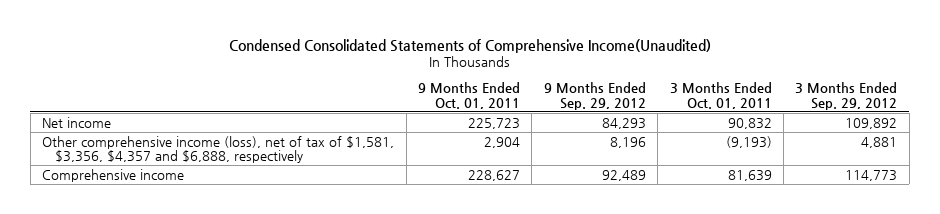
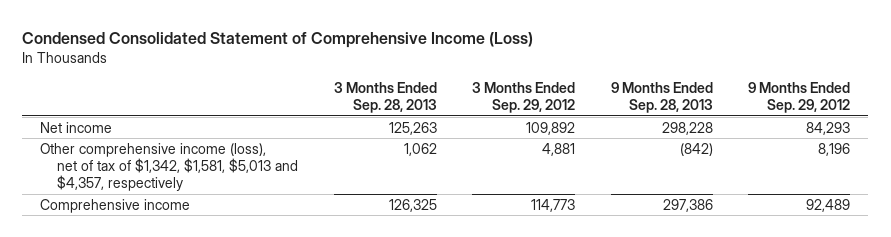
[228,38,711,53] Condensed Consolidated Statements of Comprehensive Income(Unaudited) -> [22,32,534,49] Condensed Consolidated Statement of Comprehensive Income (Loss)
[417,82,520,109] 9 Months Ended Oct. 01, 2011 -> none
[669,82,772,109] 3 Months Ended Oct. 01, 2011 -> none
none -> [333,81,437,113] 3 Months Ended Sep. 28, 2013
none -> [610,81,713,113] 9 Months Ended Sep. 28, 2013
[42,135,395,163] Other comprehensive income (loss), net of tax of $1,581, $3,356, $4,357 and $6,888, respectively -> [40,142,299,192] Other comprehensive income (loss), net of tax of $1,342, $1,581, $5,013 and $4,357, respectively

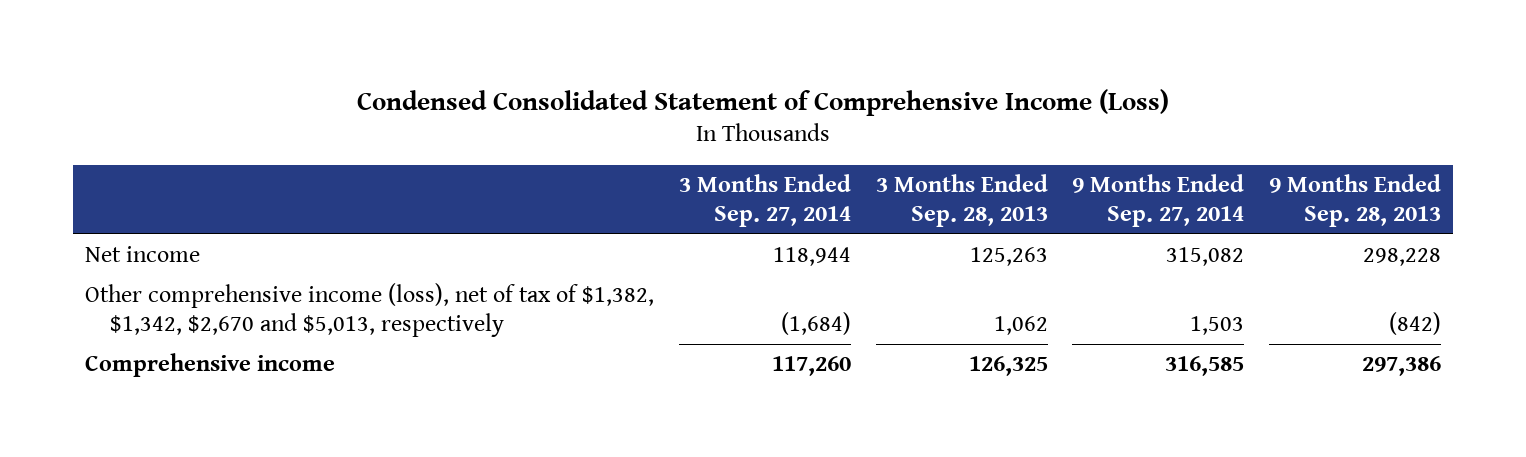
[472,81,576,113] 3 Months Ended Sep. 29, 2012 -> none
[748,81,851,113] 9 Months Ended Sep. 29, 2012 -> none
none -> [678,174,851,227] 3 Months Ended Sep. 27, 2014
none -> [1072,174,1245,227] 9 Months Ended Sep. 27, 2014
[40,142,299,192] Other comprehensive income (loss), net of tax of $1,342, $1,581, $5,013 and $4,357, respectively -> [85,283,655,338] Other comprehensive income (loss), net of tax of $1,382, $1,342, $2,670 and $5,013, respectively

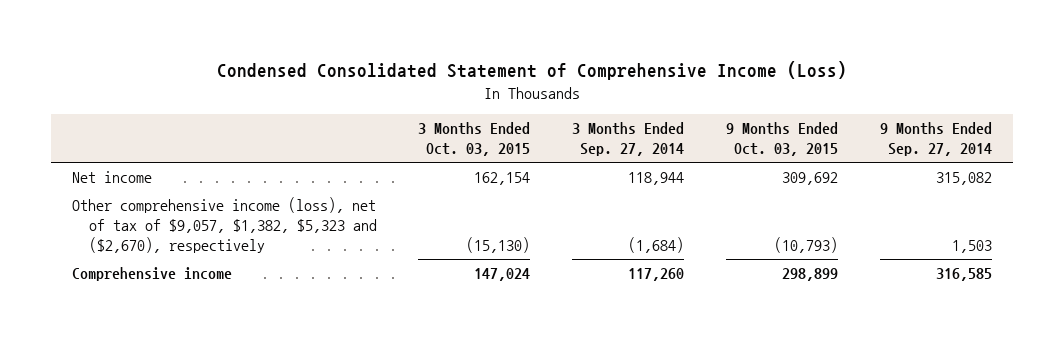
[875,174,1048,227] 3 Months Ended Sep. 28, 2013 -> none
[1268,174,1441,227] 9 Months Ended Sep. 28, 2013 -> none
none -> [418,122,531,157] 3 Months Ended Oct. 03, 2015
none -> [726,122,839,157] 9 Months Ended Oct. 03, 2015
[85,283,655,338] Other comprehensive income (loss), net of tax of $1,382, $1,342, $2,670 and $5,013, respectively -> [72,197,377,254] Other comprehensive income (loss), net of tax of $9,057, $1,382, $5,323 and ($2,670), respectively

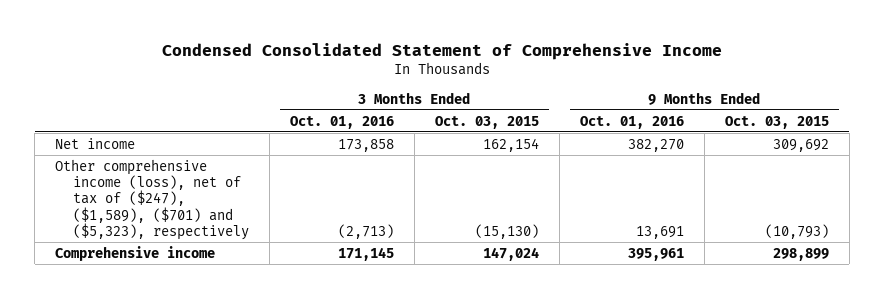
[217,61,848,81] Condensed Consolidated Statement of Comprehensive Income (Loss) -> [162,42,723,60] Condensed Consolidated Statement of Comprehensive Income
[572,122,685,157] 3 Months Ended Sep. 27, 2014 -> none
[880,122,993,157] 9 Months Ended Sep. 27, 2014 -> none
none -> [289,115,394,129] Oct. 01, 2016
none -> [579,115,684,129] Oct. 01, 2016
[72,197,377,254] Other comprehensive income (loss), net of tax of $9,057, $1,382, $5,323 and ($2,670), respectively -> [55,158,249,241] Other comprehensive income (loss), net of tax of ($247), ($1,589), ($701) and ($5,323), respectively

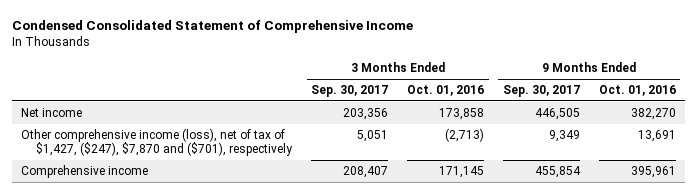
[434,115,539,129] Oct. 03, 2015 -> none
[724,115,829,129] Oct. 03, 2015 -> none
none -> [311,85,389,98] Sep. 30, 2017
none -> [502,85,580,98] Sep. 30, 2017
[55,158,249,241] Other comprehensive income (loss), net of tax of ($247), ($1,589), ($701) and ($5,323), respectively -> [20,127,294,157] Other comprehensive income (loss), net of tax of $1,427, ($247), $7,870 and ($701), respectively

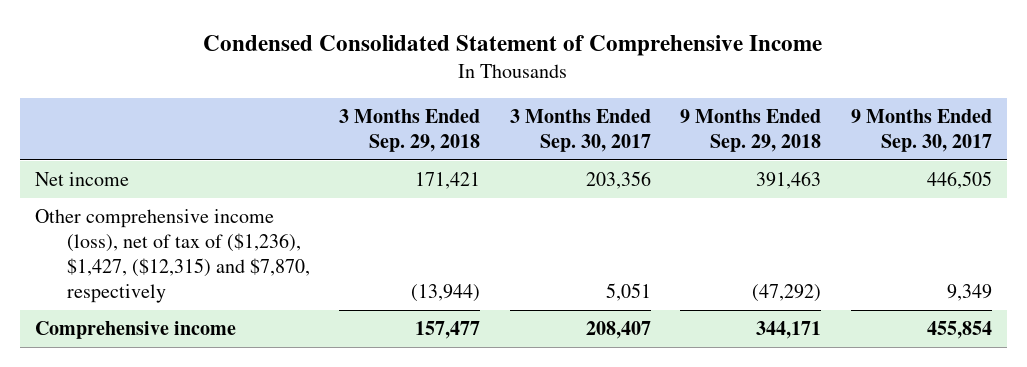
[407,85,485,97] Oct. 01, 2016 -> none
[598,85,676,97] Oct. 01, 2016 -> none
none -> [339,108,481,152] 3 Months Ended Sep. 29, 2018
none -> [680,108,822,152] 9 Months Ended Sep. 29, 2018
[20,127,294,157] Other comprehensive income (loss), net of tax of $1,427, ($247), $7,870 and ($701), respectively -> [34,208,310,303] Other comprehensive income (loss), net of tax of ($1,236), $1,427, ($12,315) and $7,870, respectively

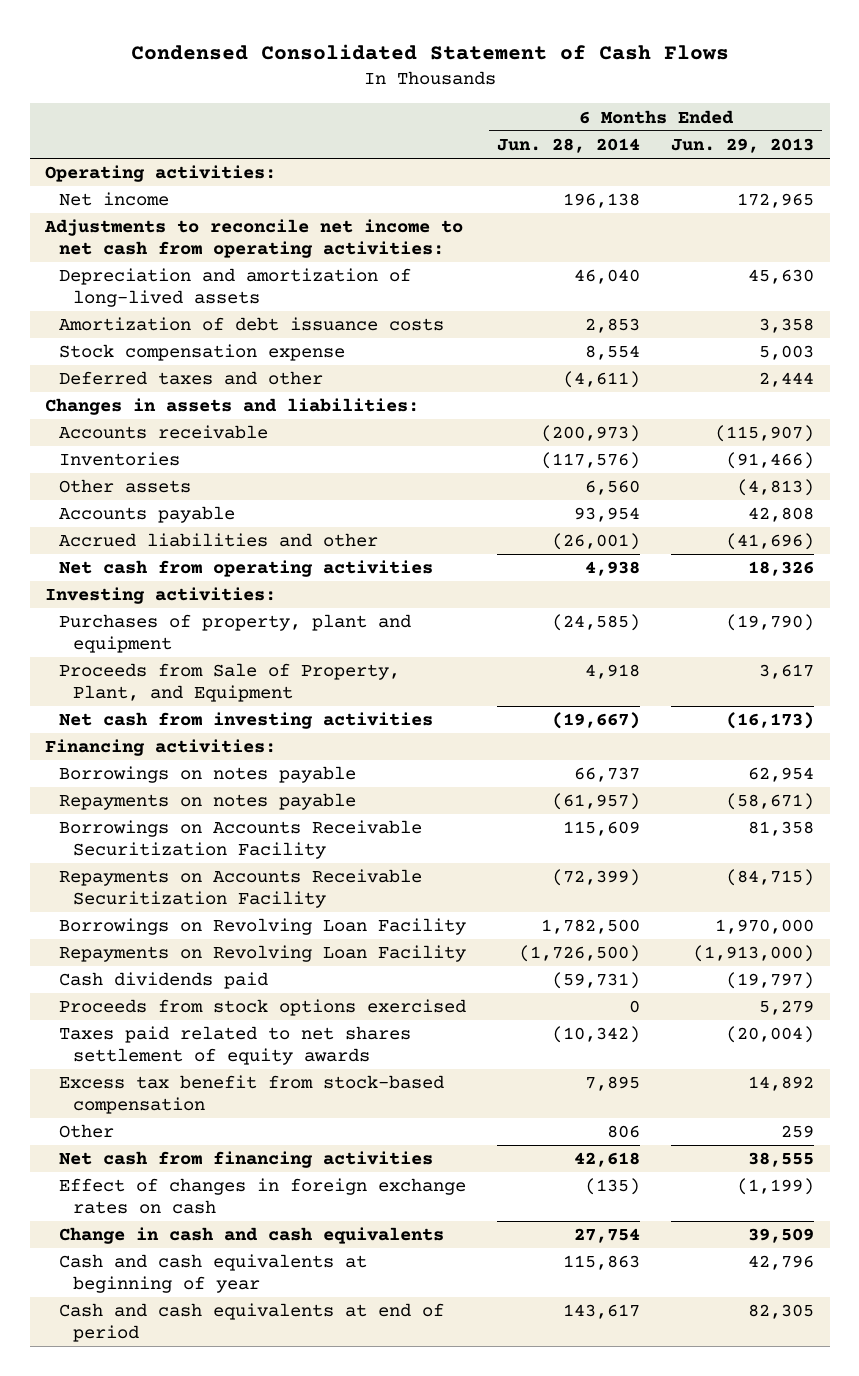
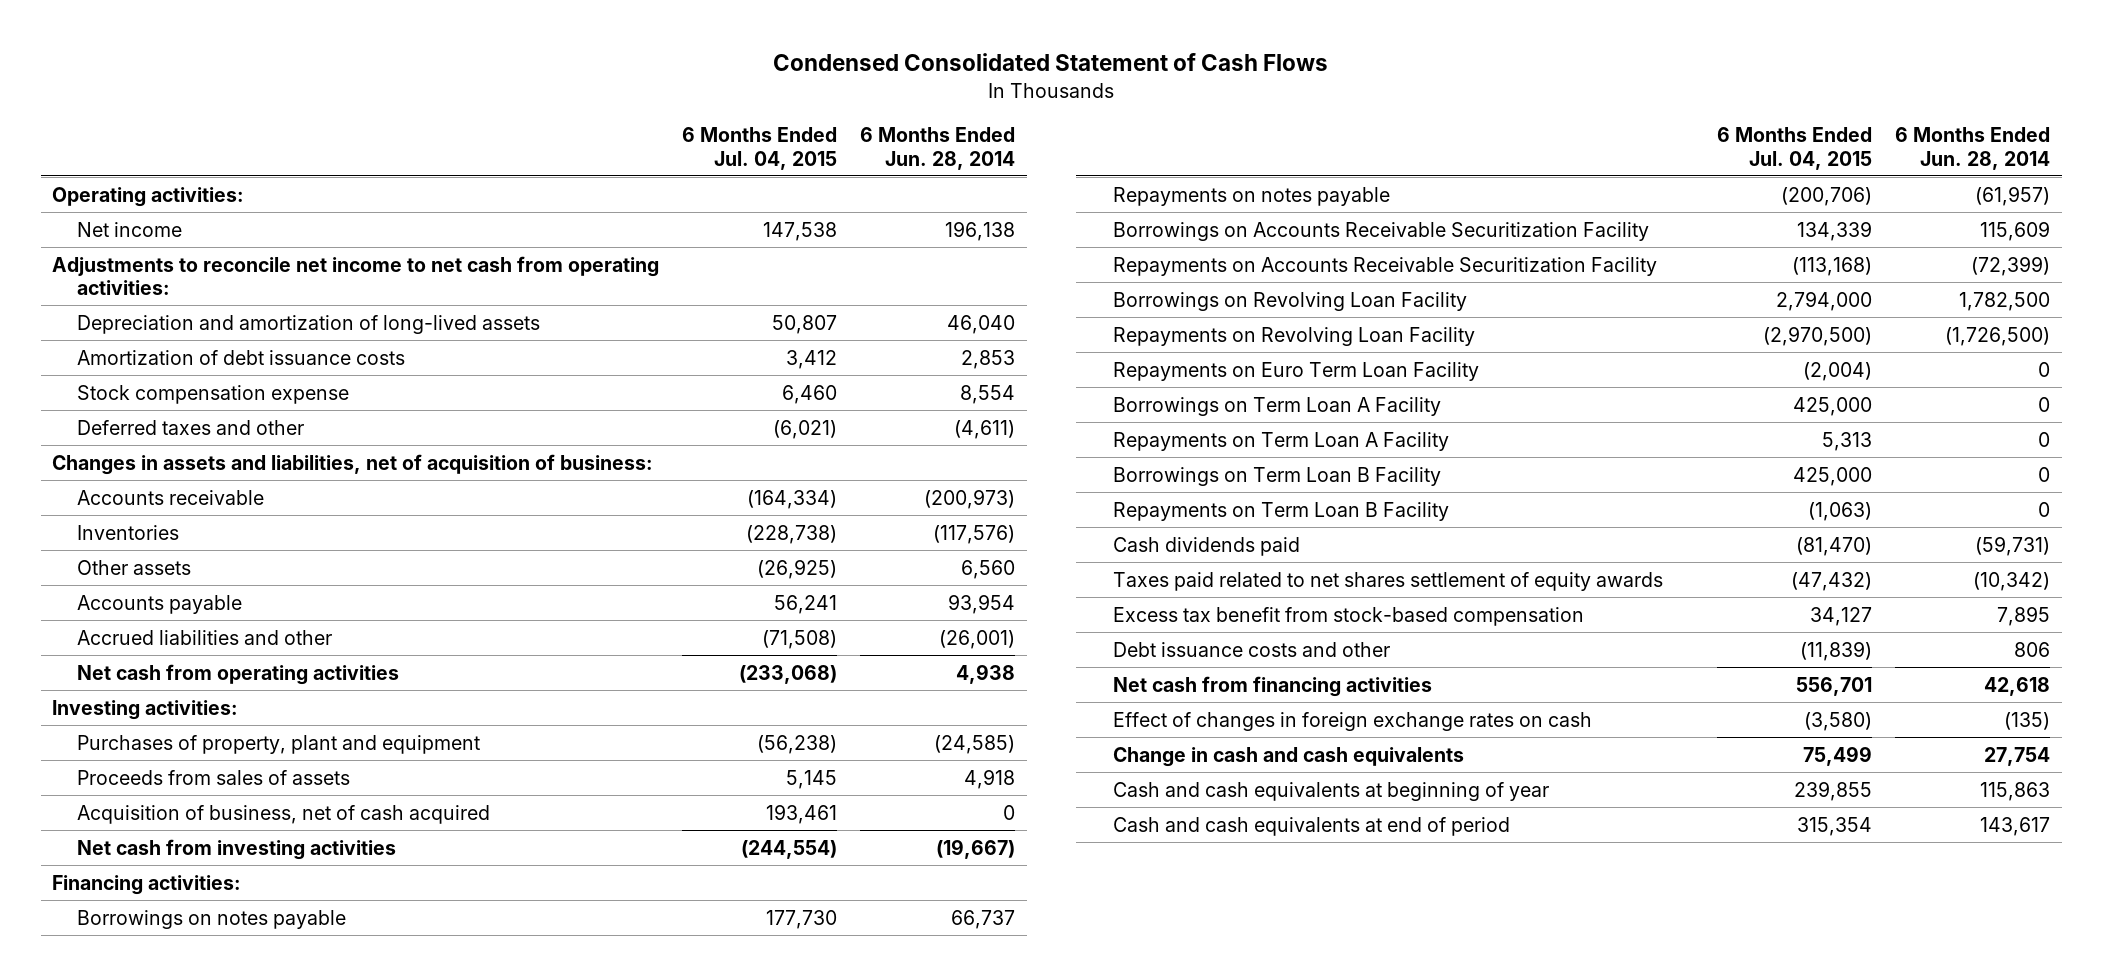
[671,138,815,154] Jun. 29, 2013 -> none
none -> [682,127,838,170] 6 Months Ended Jul. 04, 2015
[45,398,420,416] Changes in assets and liabilities: -> [52,453,654,475] Changes in assets and liabilities, net of acquisition of business:
[58,663,400,703] Proceeds from Sale of Property, Plant, and Equipment -> [77,769,351,785] Proceeds from sales of assets
none -> [77,804,491,824] Acquisition of business, net of cash acquired
none -> [1112,361,1479,381] Repayments on Euro Term Loan Facility
none -> [1112,396,1441,416] Borrowings on Term Loan A Facility
none -> [1112,431,1449,451] Repayments on Term Loan A Facility
none -> [1112,466,1441,486] Borrowings on Term Loan B Facility
none -> [1112,501,1449,521] Repayments on Term Loan B Facility
[58,999,466,1017] Proceeds from stock options exercised -> none
[58,1124,114,1139] Other -> [1112,641,1390,657] Debt issuance costs and other

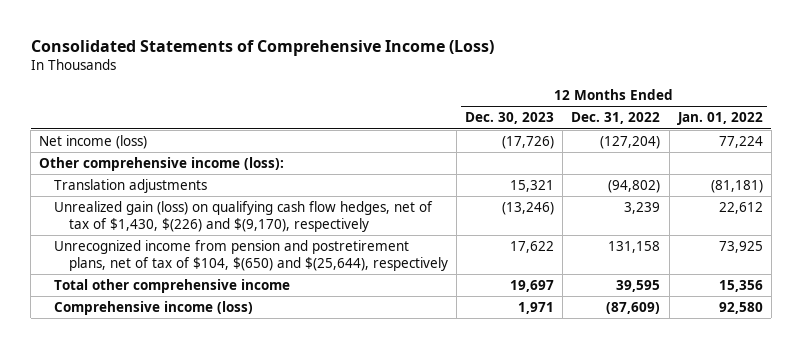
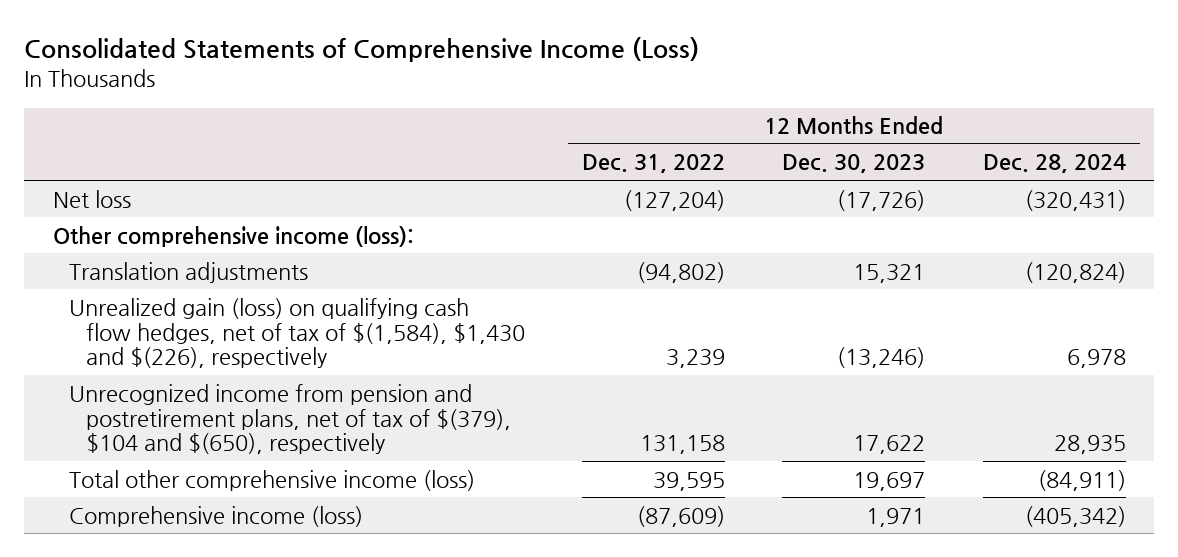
[676,112,763,126] Jan. 01, 2022 -> none
none -> [982,154,1126,174] Dec. 28, 2024
[39,135,148,150] Net income (loss) -> [52,189,131,208] Net loss
[54,201,434,232] Unrealized gain (loss) on qualifying cash flow hedges, net of tax of $1,430, $(226) and $(9,170), respectively -> [69,297,525,369] Unrealized gain (loss) on qualifying cash flow hedges, net of tax of $(1,584), $1,430 and $(226), respectively
[54,240,448,271] Unrecognized income from pension and postretirement plans, net of tax of $104, $(650) and $(25,644), respectively -> [69,383,511,455] Unrecognized income from pension and postretirement plans, net of tax of $(379), $104 and $(650), respectively
[54,279,291,294] Total other comprehensive income -> [69,469,476,491] Total other comprehensive income (loss)

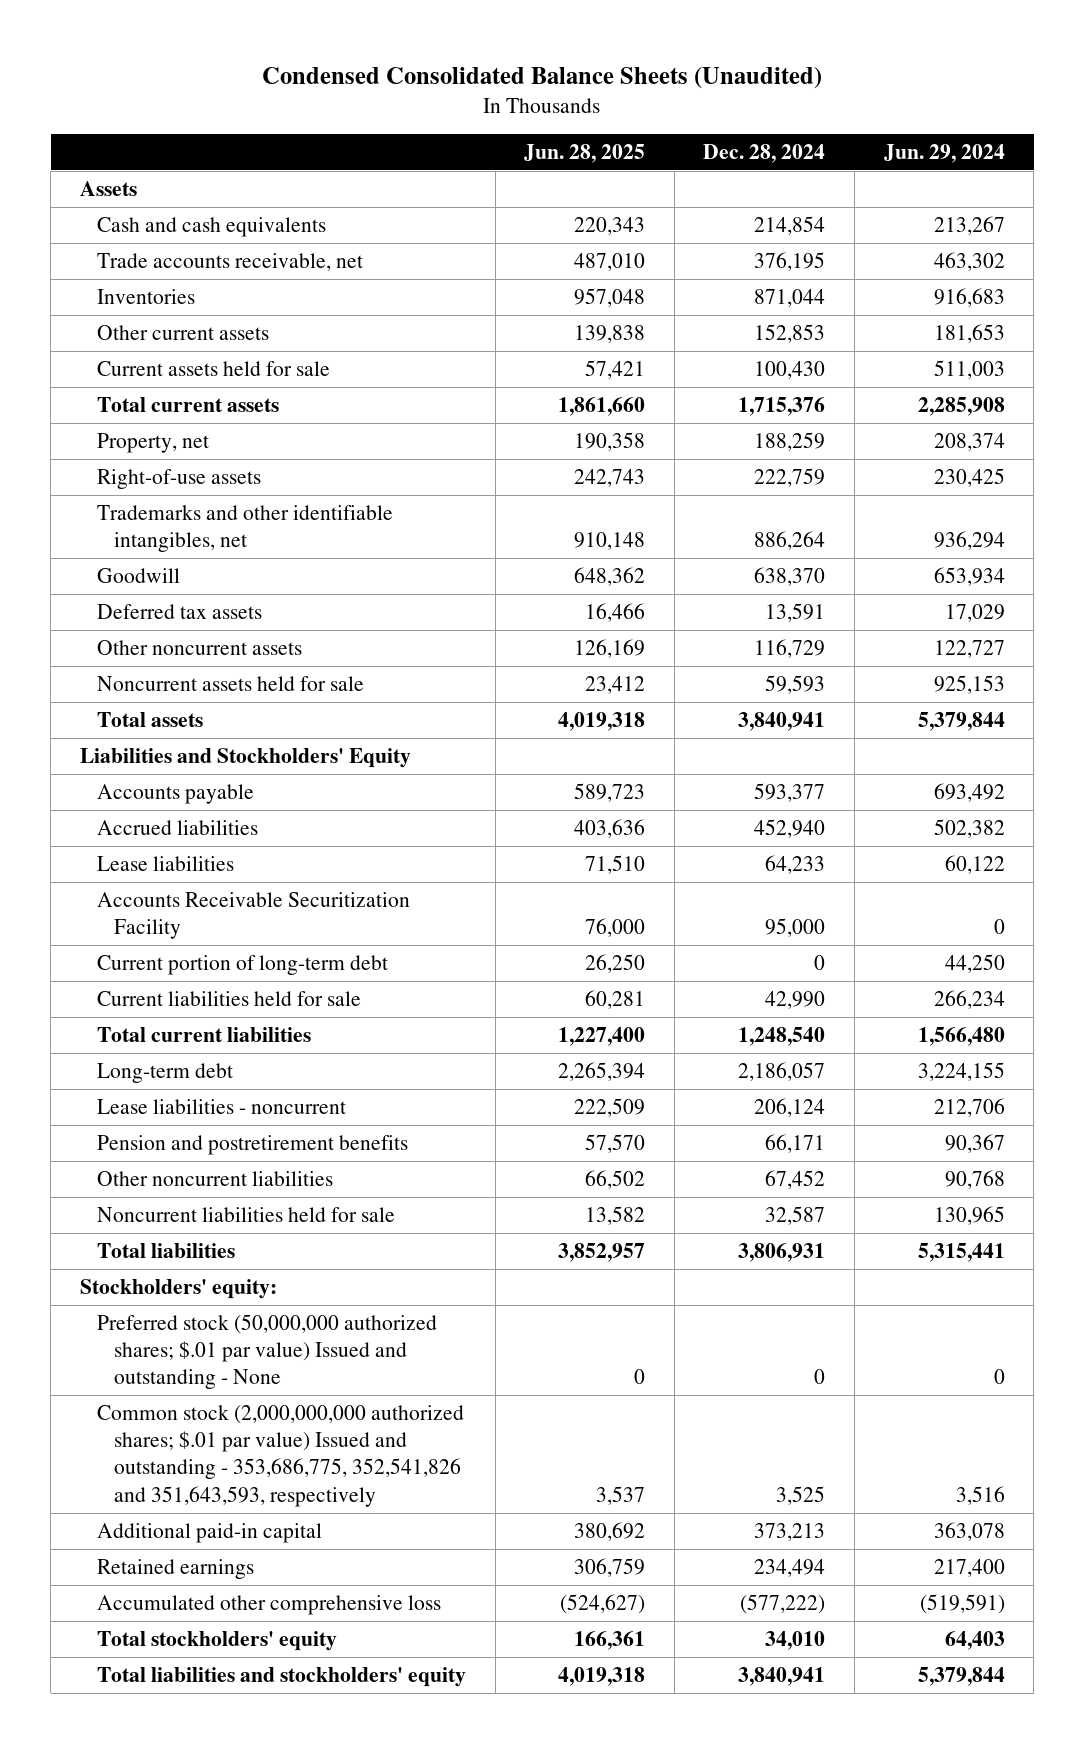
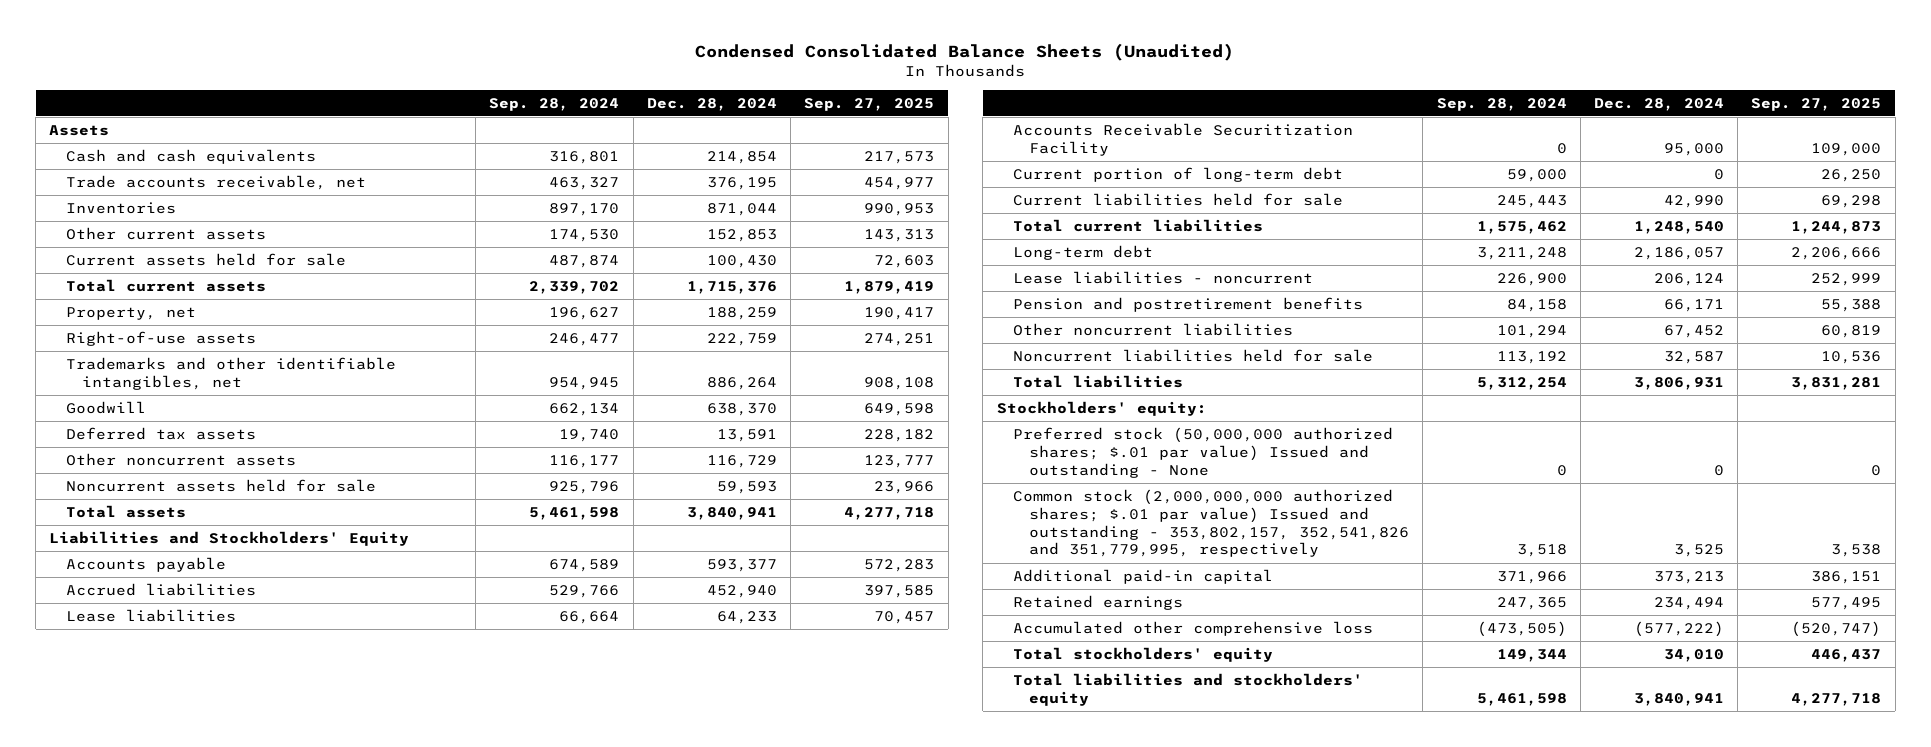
[524,144,646,164] Jun. 28, 2025 -> none
[883,144,1005,164] Jun. 29, 2024 -> none
none -> [489,97,620,111] Sep. 28, 2024
none -> [804,97,935,111] Sep. 27, 2025
[96,1404,464,1507] Common stock (2,000,000,000 authorized shares; $.01 par value) Issued and outstanding - 353,686,775, 352,541,826 and 351,643,593, respectively -> [1012,488,1410,558] Common stock (2,000,000,000 authorized shares; $.01 par value) Issued and outstanding - 353,802,157, 352,541,826 and 351,779,995, respectively

